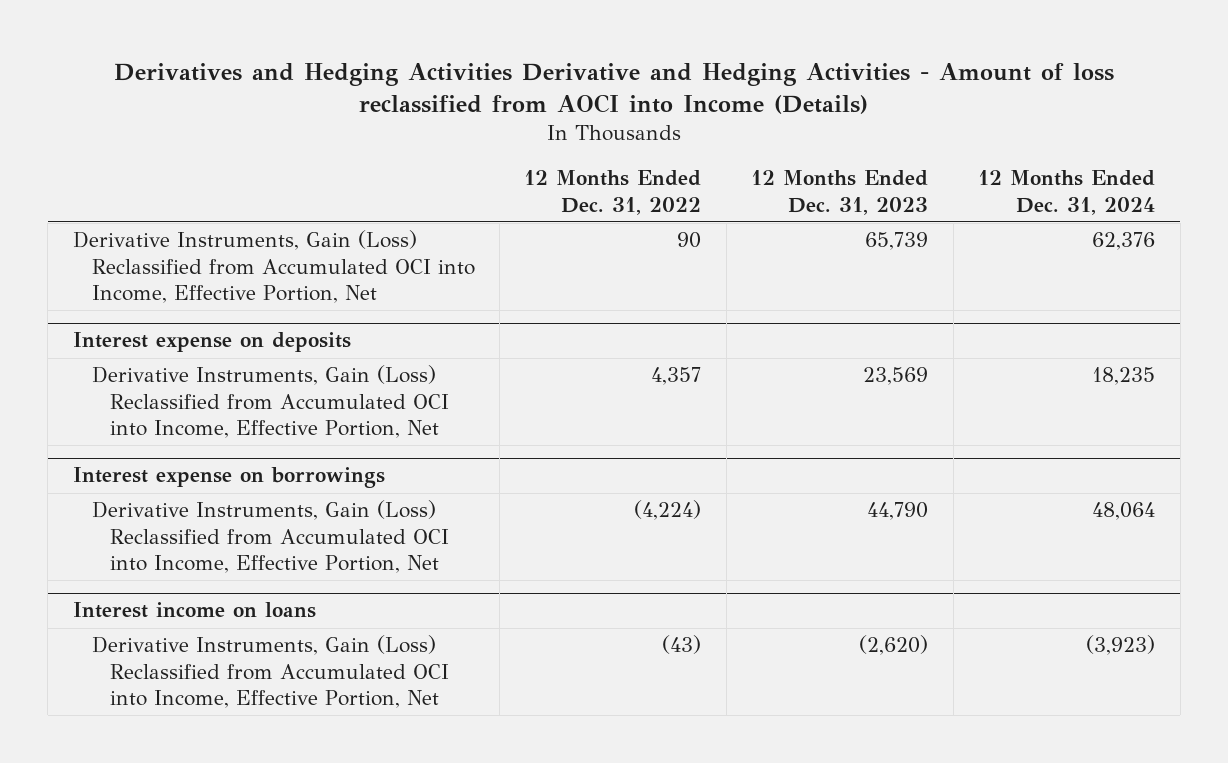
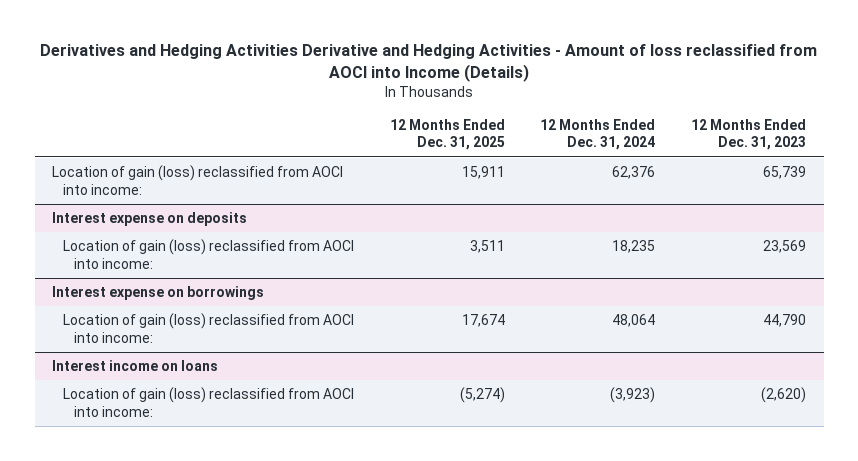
[524,170,702,215] 12 Months Ended Dec. 31, 2022 -> none
none -> [389,118,505,151] 12 Months Ended Dec. 31, 2025
[72,230,475,303] Derivative Instruments, Gain (Loss) Reclassified from Accumulated OCI into Income, Effective Portion, Net -> [52,165,344,195] Location of gain (loss) reclassified from AOCI into income:
[91,365,450,438] Derivative Instruments, Gain (Loss) Reclassified from Accumulated OCI into Income, Effective Portion, Net -> [63,239,355,269] Location of gain (loss) reclassified from AOCI into income:
[91,500,450,573] Derivative Instruments, Gain (Loss) Reclassified from Accumulated OCI into Income, Effective Portion, Net -> [63,313,355,343] Location of gain (loss) reclassified from AOCI into income:
[91,635,450,708] Derivative Instruments, Gain (Loss) Reclassified from Accumulated OCI into Income, Effective Portion, Net -> [63,387,355,417] Location of gain (loss) reclassified from AOCI into income:

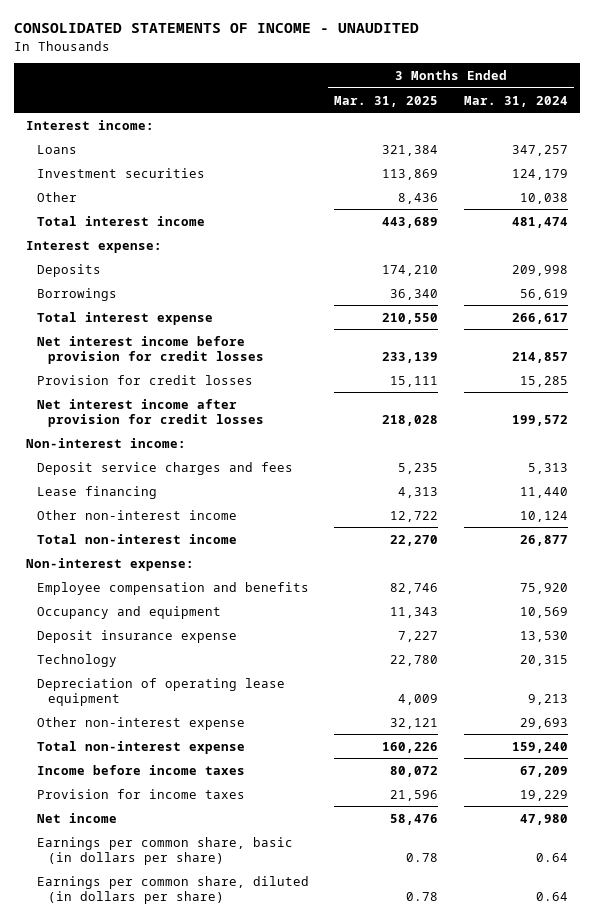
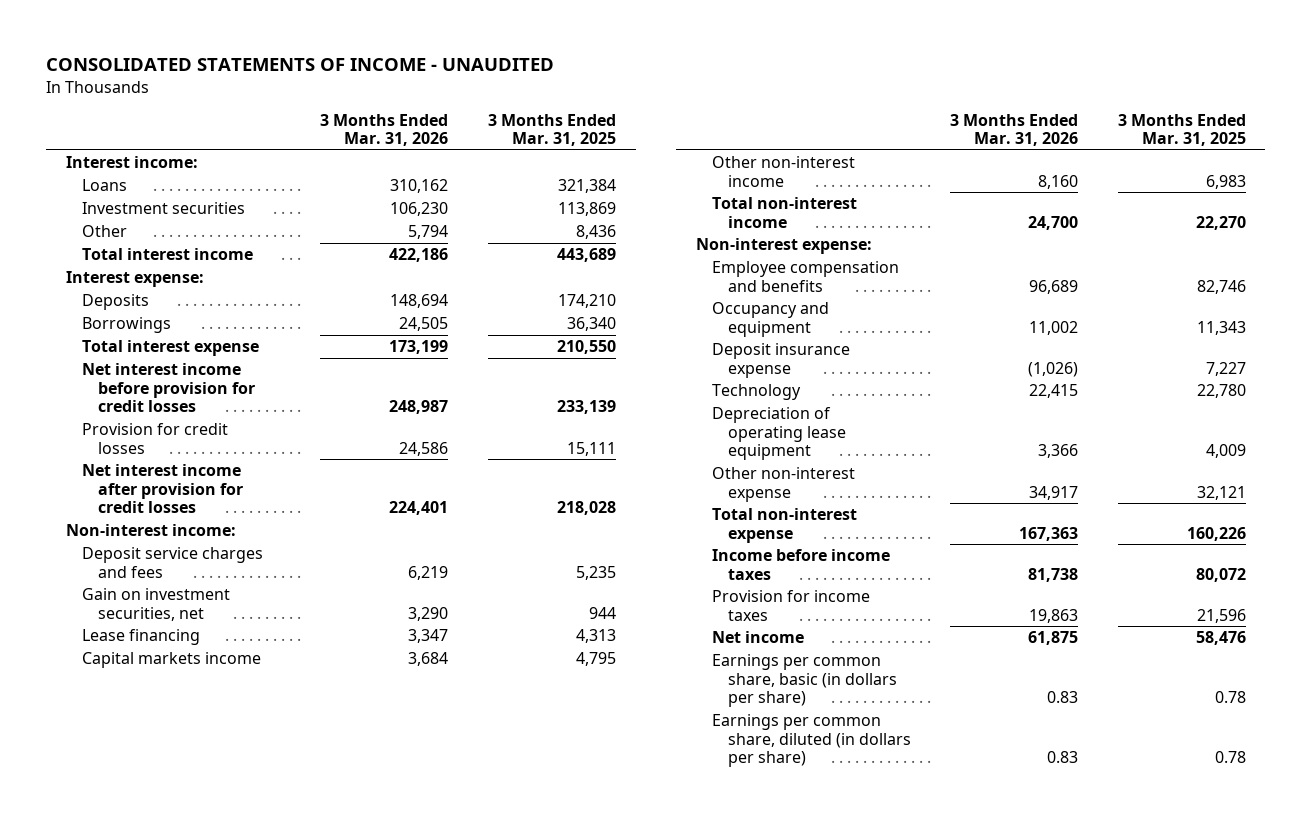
[463,95,568,107] Mar. 31, 2024 -> none
none -> [320,113,449,147] 3 Months Ended Mar. 31, 2026
none -> [81,588,230,621] Gain on investment securities, net
none -> [81,652,261,669] Capital markets income
[390,510,439,522] 12,722 -> [1205,174,1246,189] 6,983

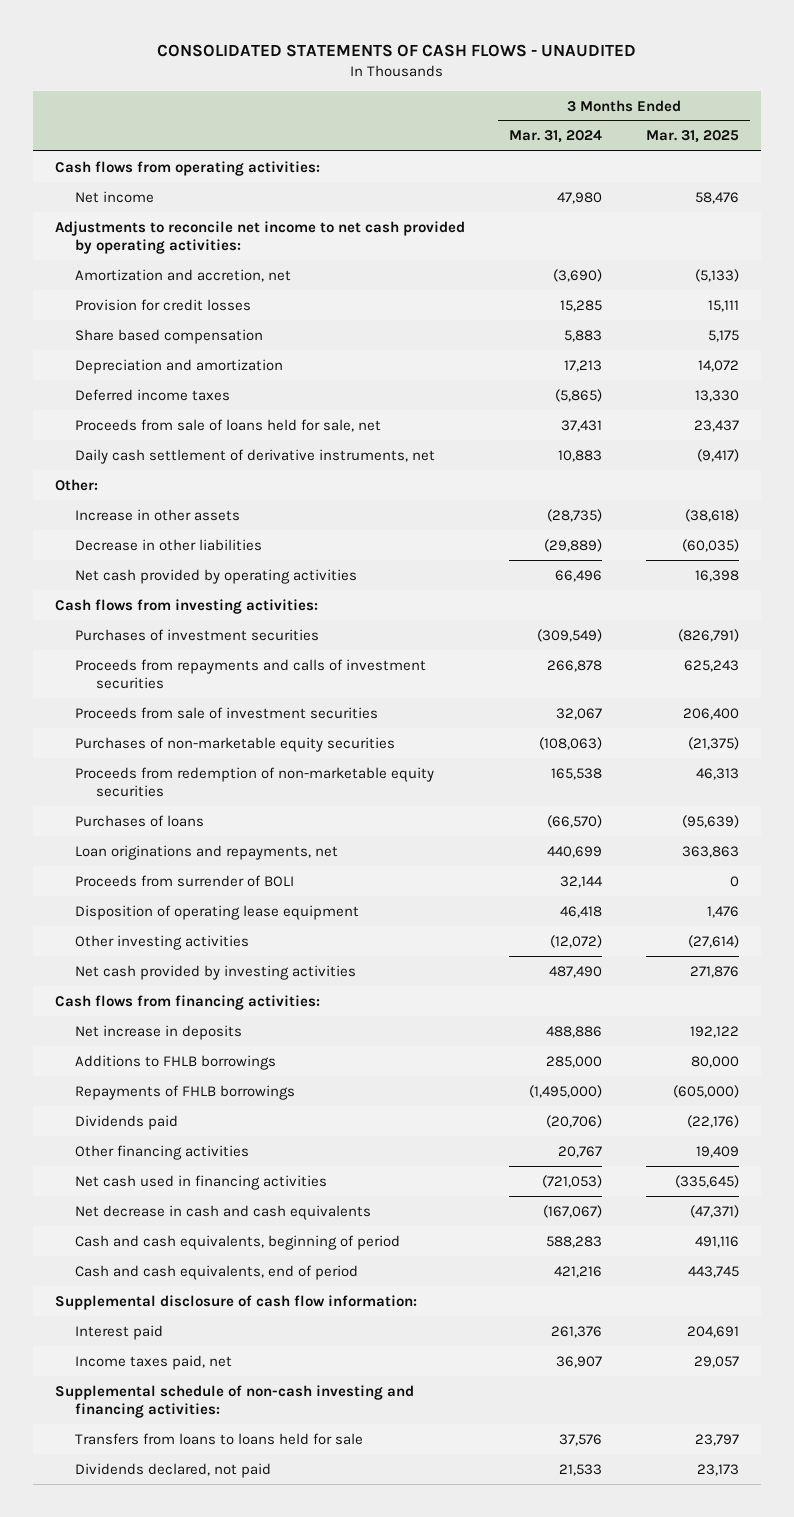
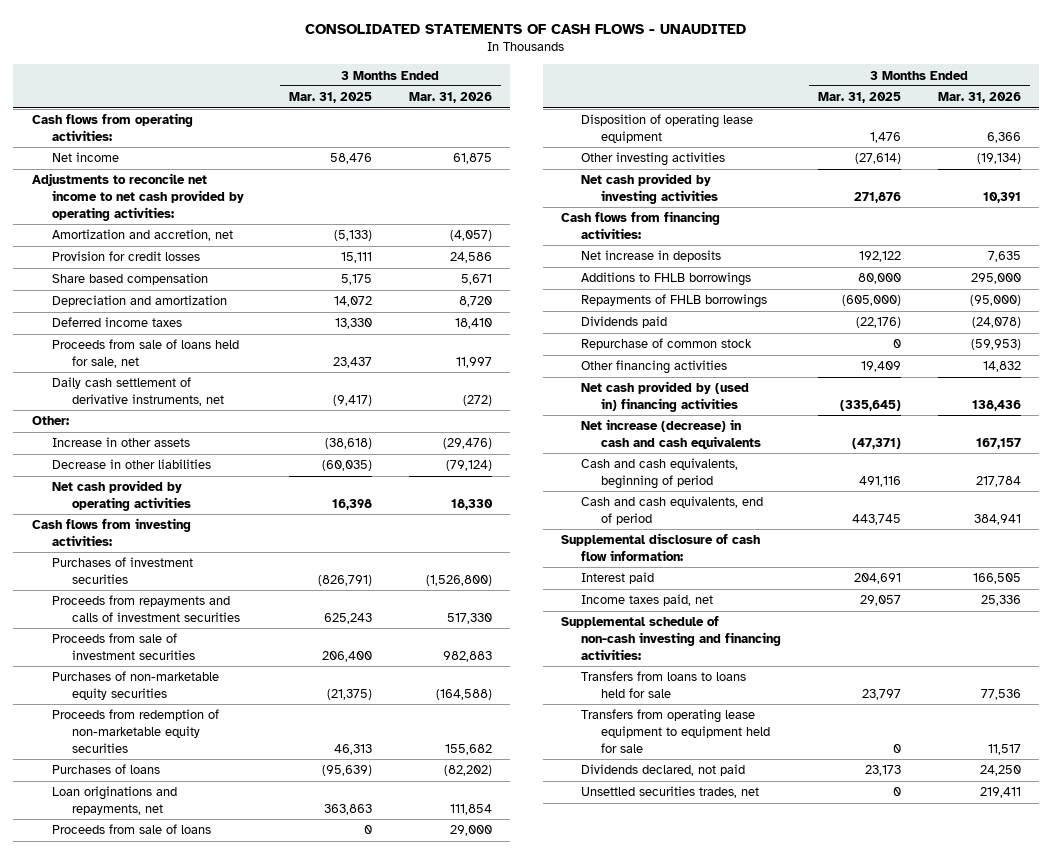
[509,130,603,144] Mar. 31, 2024 -> none
none -> [408,92,492,104] Mar. 31, 2026
[75,874,295,887] Proceeds from surrender of BOLI -> none
none -> [52,824,212,835] Proceeds from sale of loans
none -> [581,338,753,351] Repurchase of common stock
[75,1174,328,1190] Net cash used in financing activities -> [581,381,750,413] Net cash provided by (used in) financing activities
[75,1204,372,1220] Net decrease in cash and cash equivalents -> [581,419,762,450] Net increase (decrease) in cash and cash equivalents
none -> [581,709,771,753] Transfers from operating lease equipment to equipment held for sale
none -> [581,786,760,799] Unsettled securities trades, net

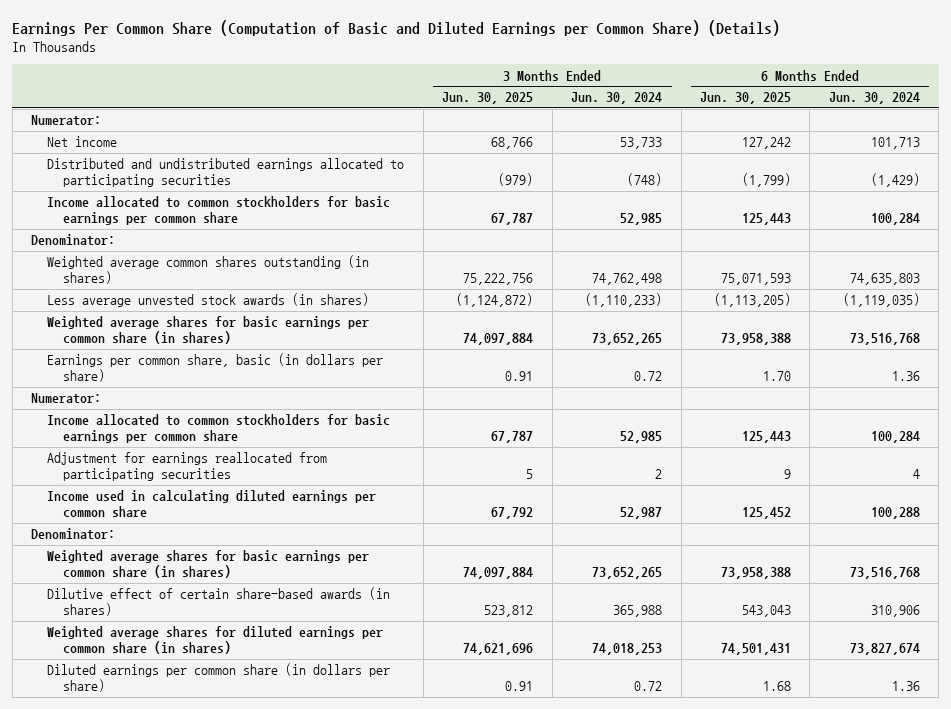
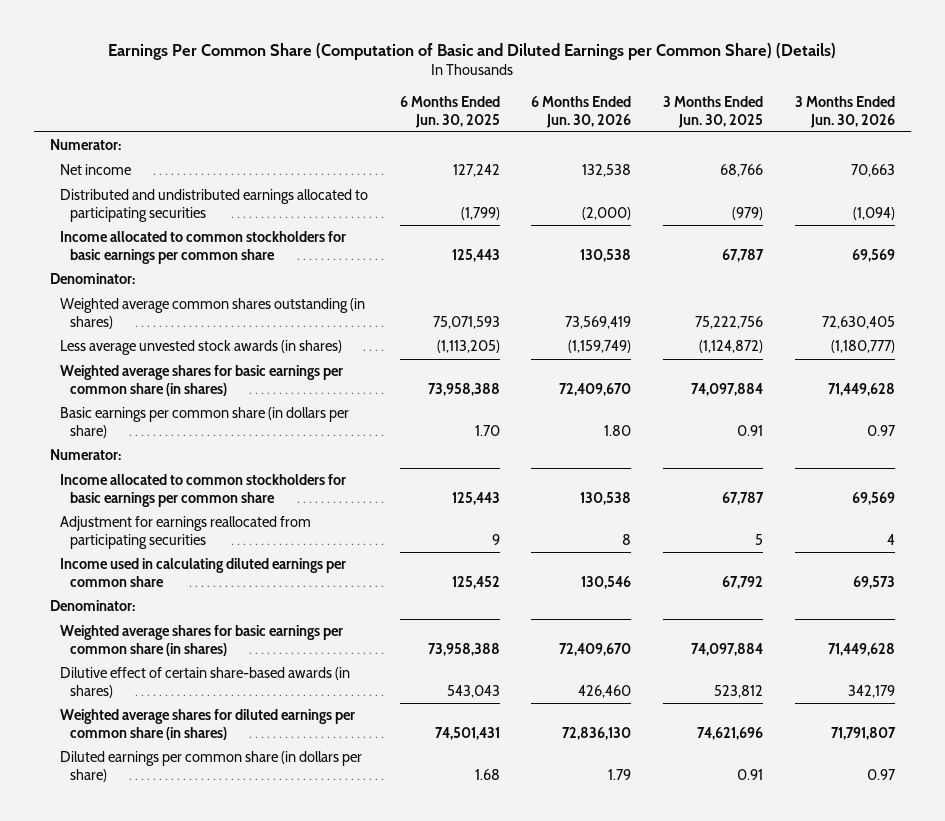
[571,92,663,105] Jun. 30, 2024 -> none
[828,92,920,105] Jun. 30, 2024 -> none
none -> [531,96,632,128] 6 Months Ended Jun. 30, 2026
none -> [795,96,896,128] 3 Months Ended Jun. 30, 2026
[47,353,384,383] Earnings per common share, basic (in dollars per share) -> [59,407,349,438] Basic earnings per common share (in dollars per share)

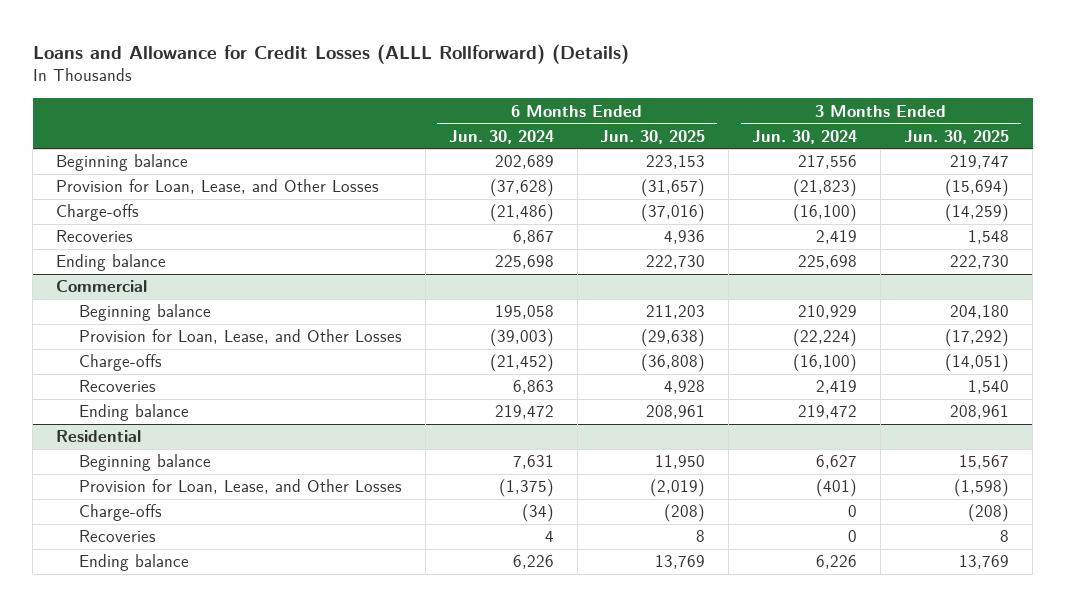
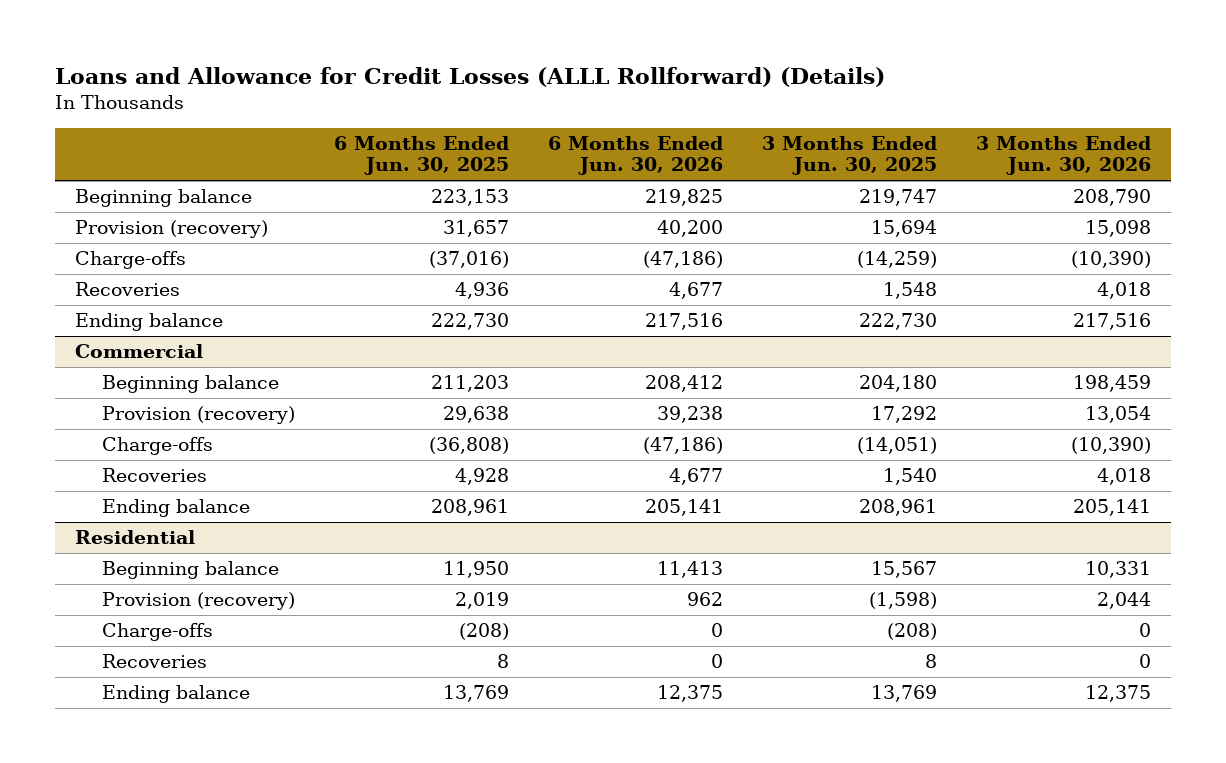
[448,129,554,144] Jun. 30, 2024 -> none
[752,129,858,144] Jun. 30, 2024 -> none
none -> [548,135,724,176] 6 Months Ended Jun. 30, 2026
none -> [976,135,1152,176] 3 Months Ended Jun. 30, 2026
[56,179,380,195] Provision for Loan, Lease, and Other Losses -> none
none -> [74,220,268,239] Provision (recovery)
[78,329,402,345] Provision for Loan, Lease, and Other Losses -> none
none -> [102,406,296,425] Provision (recovery)
[78,479,402,495] Provision for Loan, Lease, and Other Losses -> none
none -> [102,592,296,611] Provision (recovery)

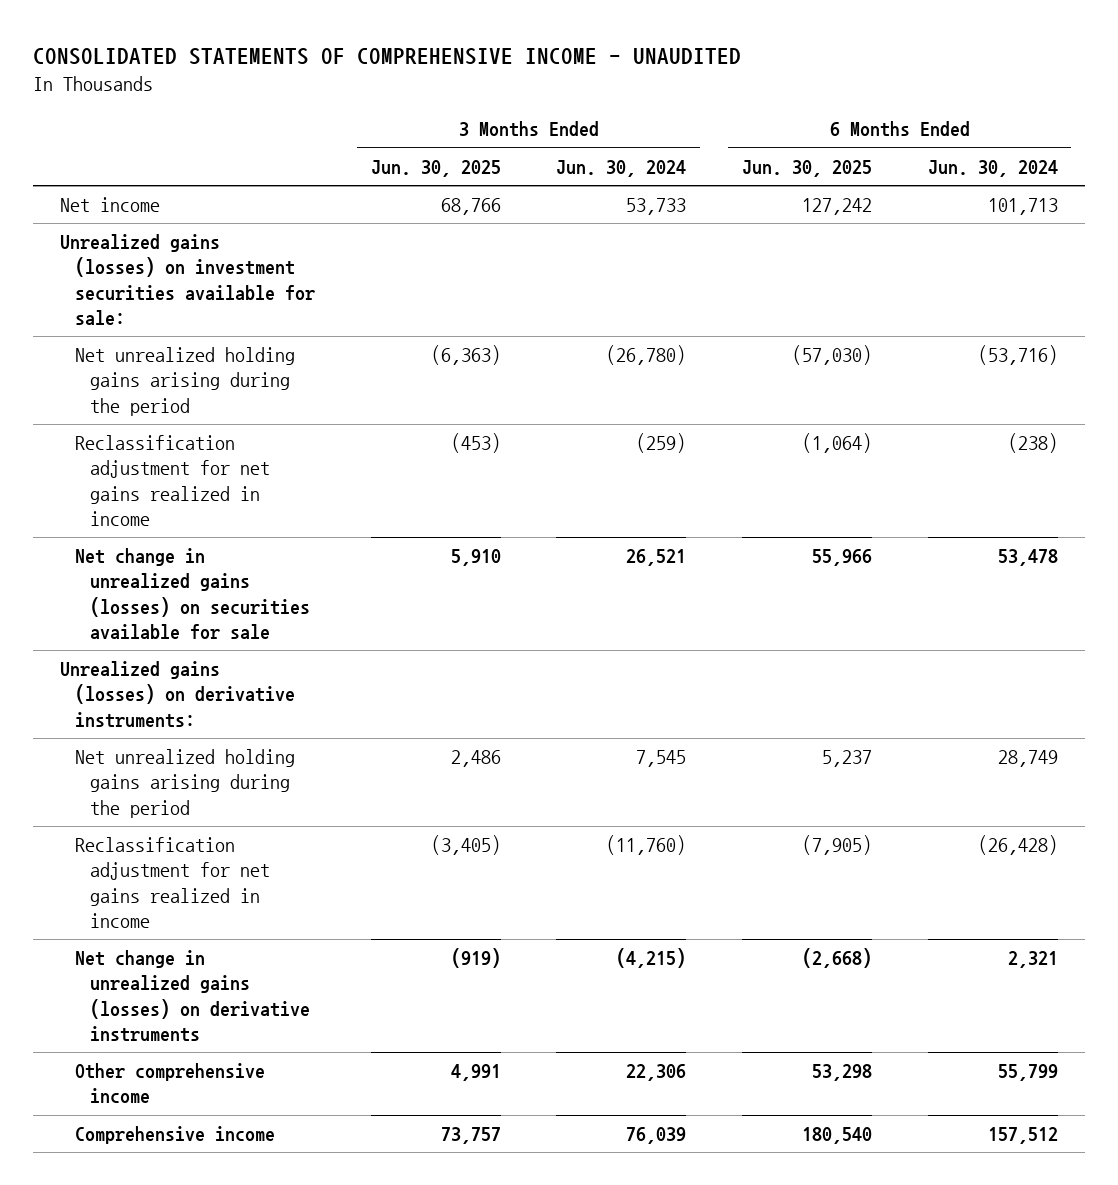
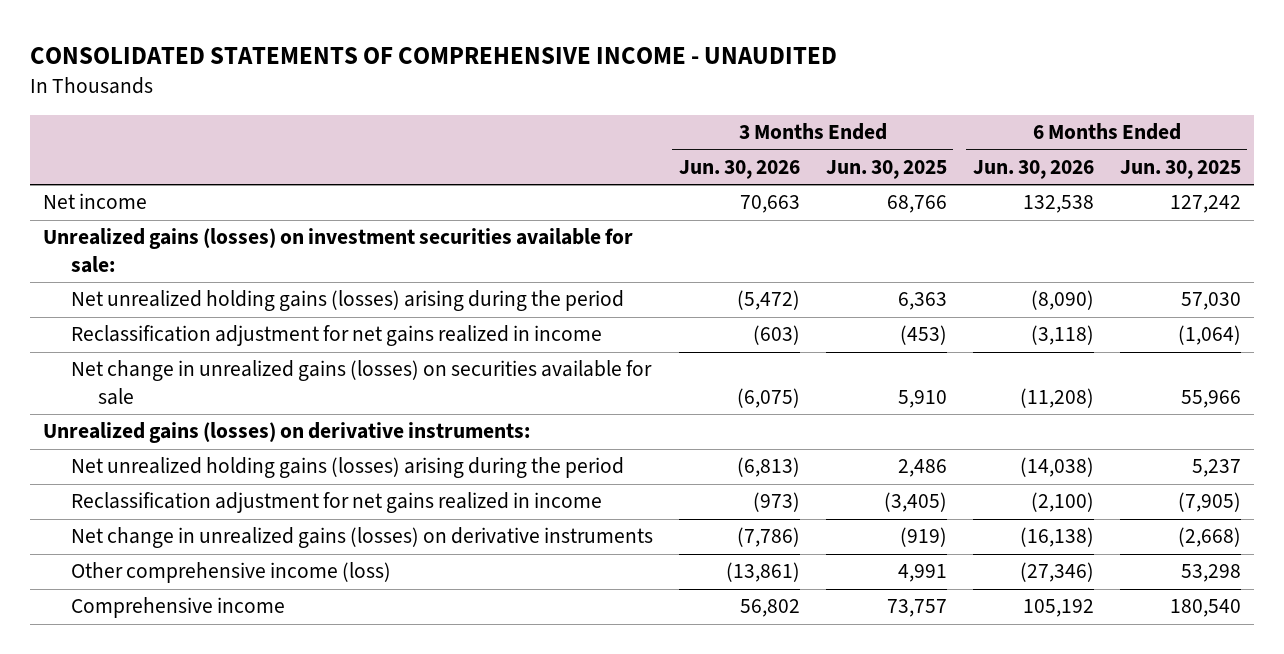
[556,159,687,177] Jun. 30, 2024 -> none
[927,159,1058,177] Jun. 30, 2024 -> none
none -> [678,159,800,179] Jun. 30, 2026
none -> [972,159,1094,179] Jun. 30, 2026
[75,347,296,416] Net unrealized holding gains arising during the period -> [70,290,624,312] Net unrealized holding gains (losses) arising during the period
[430,345,501,366] (6,363) -> [897,292,947,311] 6,363
[791,345,872,366] (57,030) -> [1180,292,1241,311] 57,030
[75,749,296,818] Net unrealized holding gains arising during the period -> [70,457,624,479] Net unrealized holding gains (losses) arising during the period
[75,1063,266,1105] Other comprehensive income -> [70,562,391,584] Other comprehensive income (loss)

